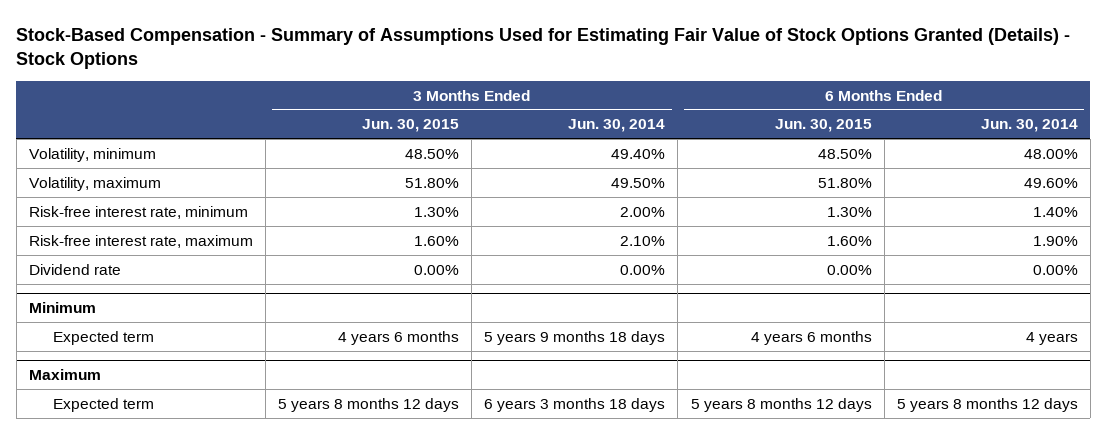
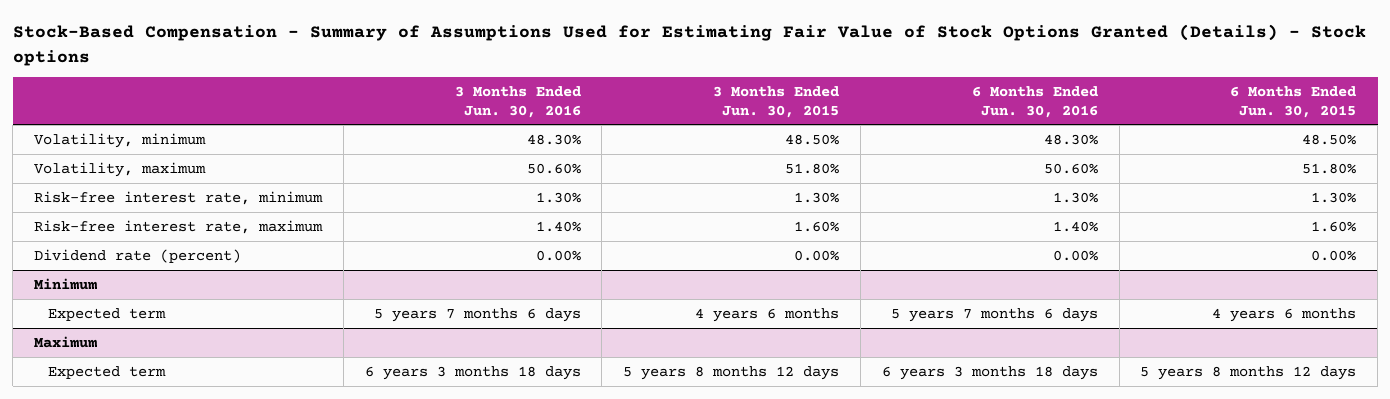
[16,27,1071,70] Stock-Based Compensation - Summary of Assumptions Used for Estimating Fair Value of Stock Options Granted (Details) - Stock Options -> [12,24,1366,66] Stock-Based Compensation - Summary of Assumptions Used for Estimating Fair Value of Stock Options Granted (Details) - Stock options
[568,119,666,133] Jun. 30, 2014 -> none
[980,119,1078,133] Jun. 30, 2014 -> none
none -> [454,86,581,118] 3 Months Ended Jun. 30, 2016
none -> [971,86,1098,118] 6 Months Ended Jun. 30, 2016
[29,263,122,275] Dividend rate -> [34,248,242,263] Dividend rate (percent)

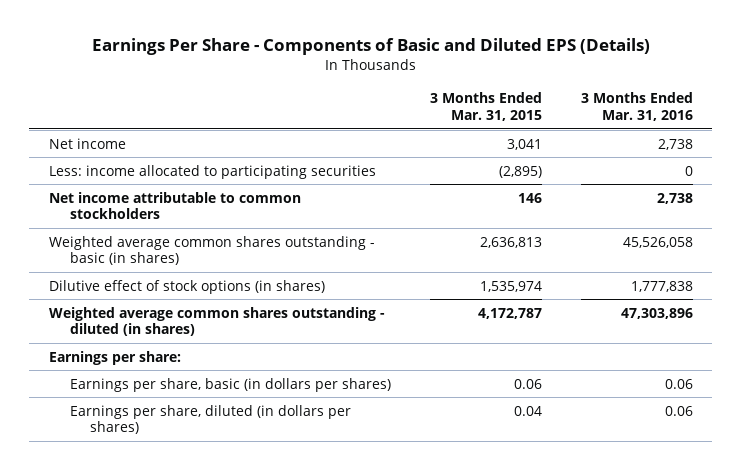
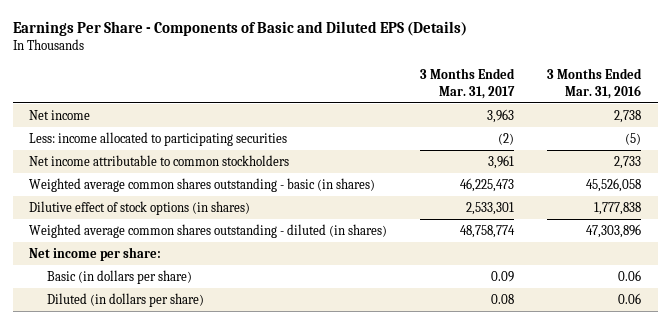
[429,92,542,122] 3 Months Ended Mar. 31, 2015 -> none
none -> [420,68,516,99] 3 Months Ended Mar. 31, 2017
[684,165,693,176] 0 -> [625,132,642,145] (5)
[656,192,693,204] 2,738 -> [614,155,642,169] 2,733
[48,350,181,365] Earnings per share: -> [29,246,162,261] Net income per share:
[69,377,391,392] Earnings per share, basic (in dollars per shares) -> [47,269,193,284] Basic (in dollars per share)
[69,404,351,435] Earnings per share, diluted (in dollars per shares) -> [47,292,205,307] Diluted (in dollars per share)

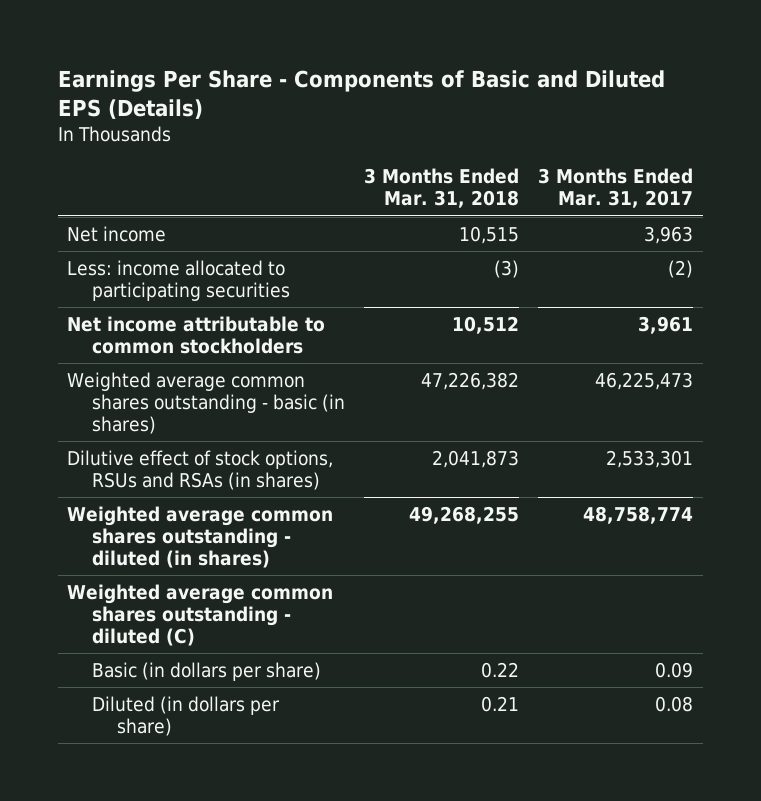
[547,68,643,99] 3 Months Ended Mar. 31, 2016 -> none
none -> [364,168,520,209] 3 Months Ended Mar. 31, 2018
[29,200,251,215] Dilutive effect of stock options (in shares) -> [67,450,334,490] Dilutive effect of stock options, RSUs and RSAs (in shares)
[29,246,162,261] Net income per share: -> [67,584,334,646] Weighted average common shares outstanding - diluted (C)

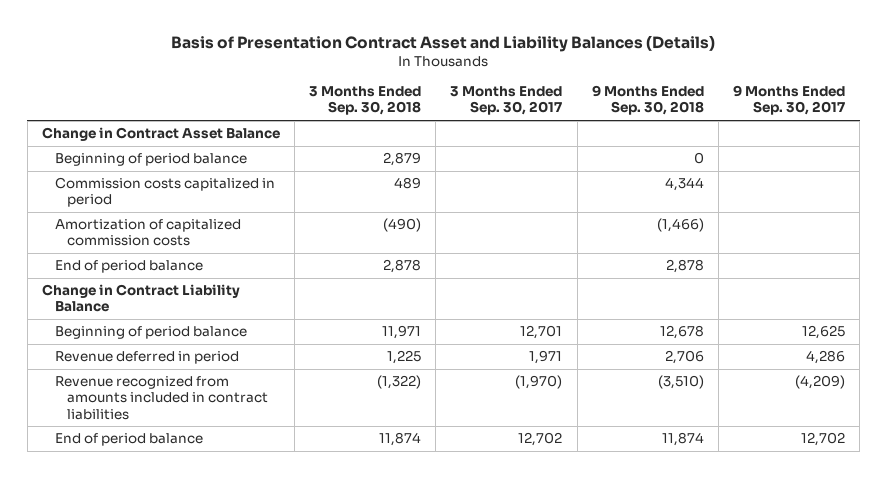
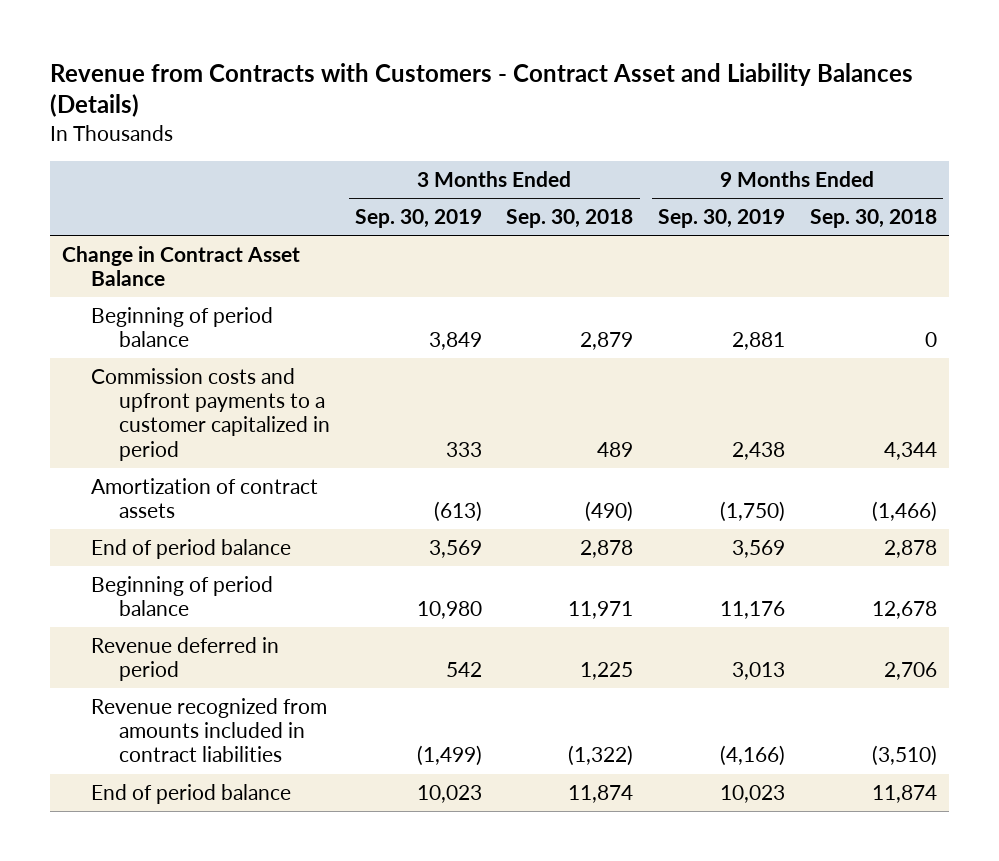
[171,34,716,52] Basis of Presentation Contract Asset and Liability Balances (Details) -> [50,62,914,118] Revenue from Contracts with Customers - Contract Asset and Liability Balances (Details)
[450,86,563,116] 3 Months Ended Sep. 30, 2017 -> none
[733,85,846,116] 9 Months Ended Sep. 30, 2017 -> none
none -> [354,208,482,228] Sep. 30, 2019
none -> [658,208,786,228] Sep. 30, 2019
[54,177,275,208] Commission costs capitalized in period -> [90,367,331,461] Commission costs and upfront payments to a customer capitalized in period
[54,219,241,247] Amortization of capitalized commission costs -> [90,477,318,519] Amortization of contract assets
[41,284,240,313] Change in Contract Liability Balance -> none

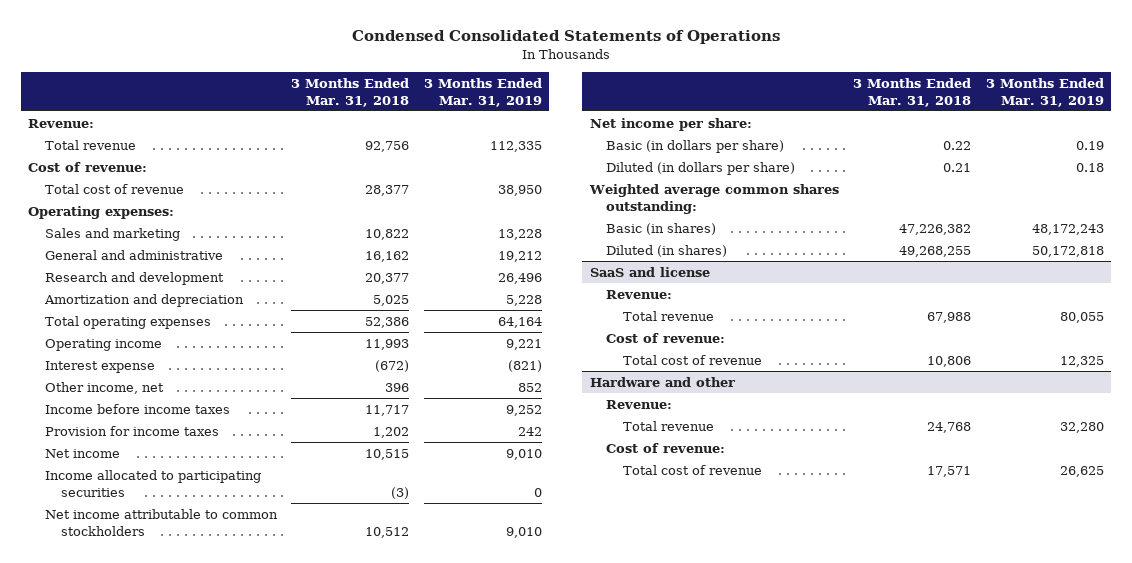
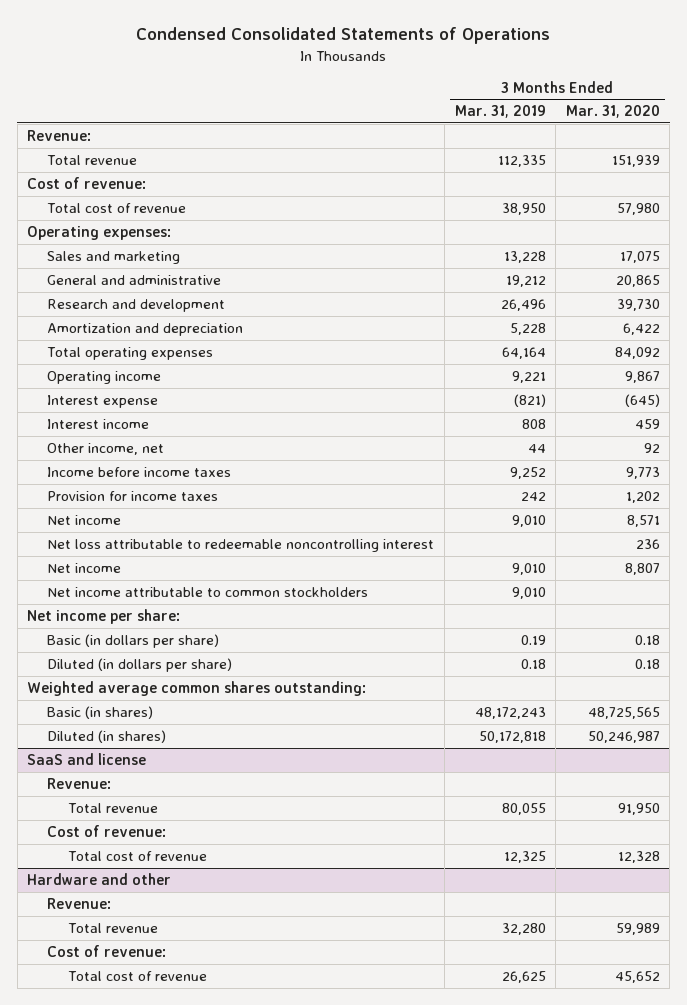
[291,77,410,107] 3 Months Ended Mar. 31, 2018 -> none
none -> [565,105,660,119] Mar. 31, 2020
none -> [47,418,150,429] Interest income
[518,382,543,392] 852 -> [527,443,546,453] 44
[44,469,261,497] Income allocated to participating securities -> none
none -> [47,538,435,552] Net loss attributable to redeemable noncontrolling interest
none -> [47,562,122,573] Net income

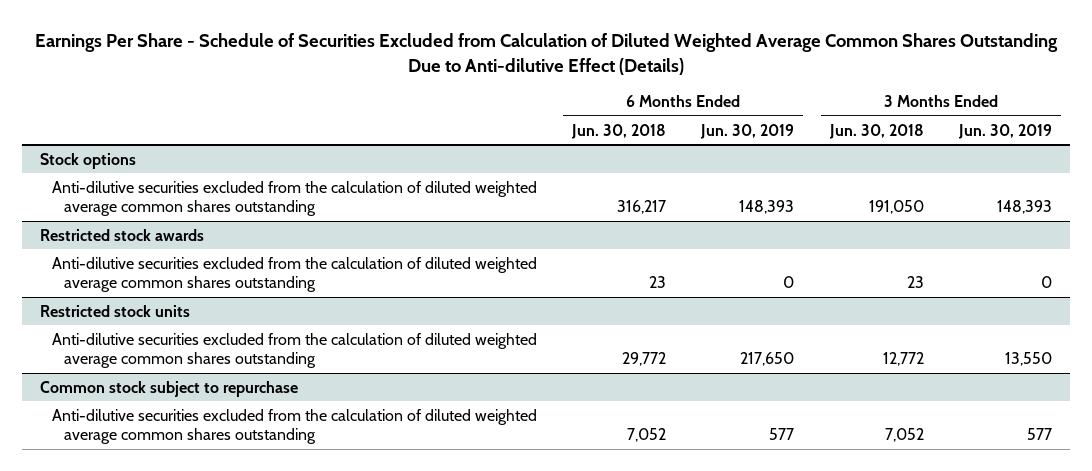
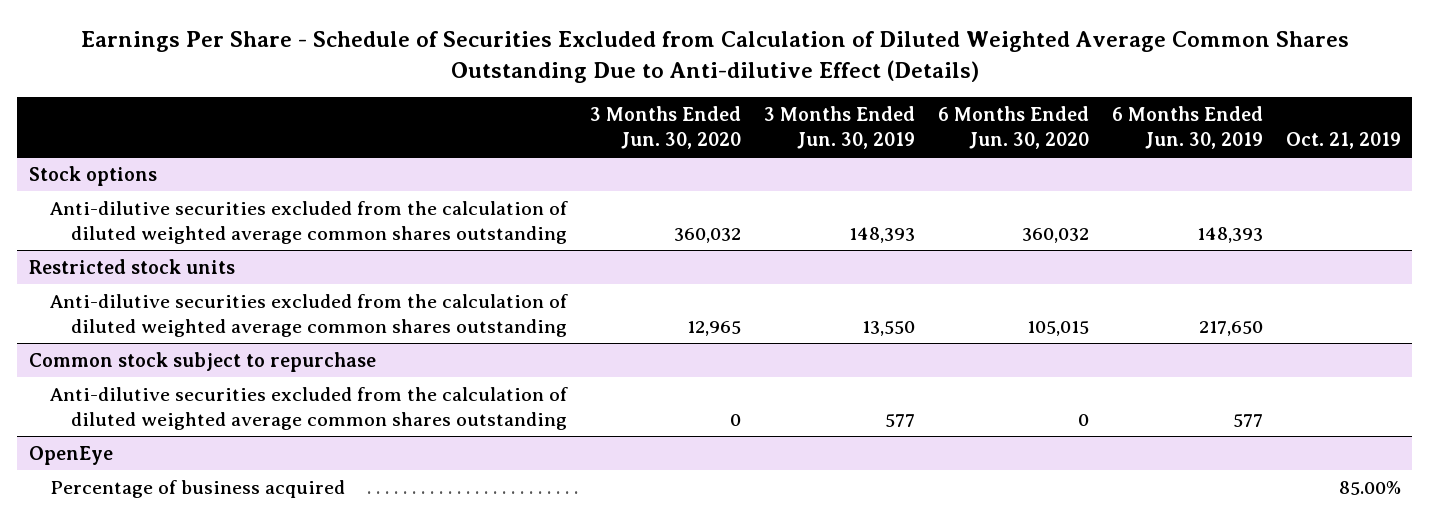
[571,123,667,139] Jun. 30, 2018 -> none
[828,123,924,139] Jun. 30, 2018 -> none
none -> [589,105,741,149] 3 Months Ended Jun. 30, 2020
none -> [937,105,1089,149] 6 Months Ended Jun. 30, 2020
none -> [1285,131,1401,149] Oct. 21, 2019
[39,228,204,241] Restricted stock awards -> none
[51,256,537,292] Anti-dilutive securities excluded from the calculation of diluted weighted average common shares outstanding -> none
none -> [28,445,113,465] OpenEye
none -> [49,479,345,498] Percentage of business acquired

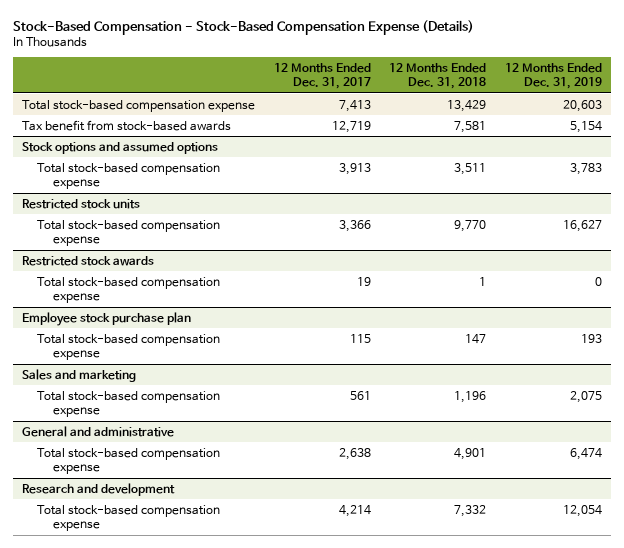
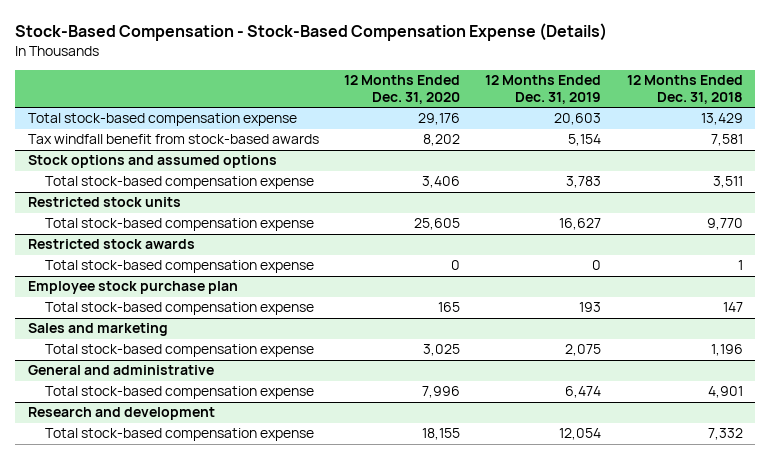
[273,62,371,90] 12 Months Ended Dec. 31, 2017 -> none
none -> [344,75,461,104] 12 Months Ended Dec. 31, 2020
[22,119,232,131] Tax benefit from stock-based awards -> [28,134,320,145] Tax windfall benefit from stock-based awards

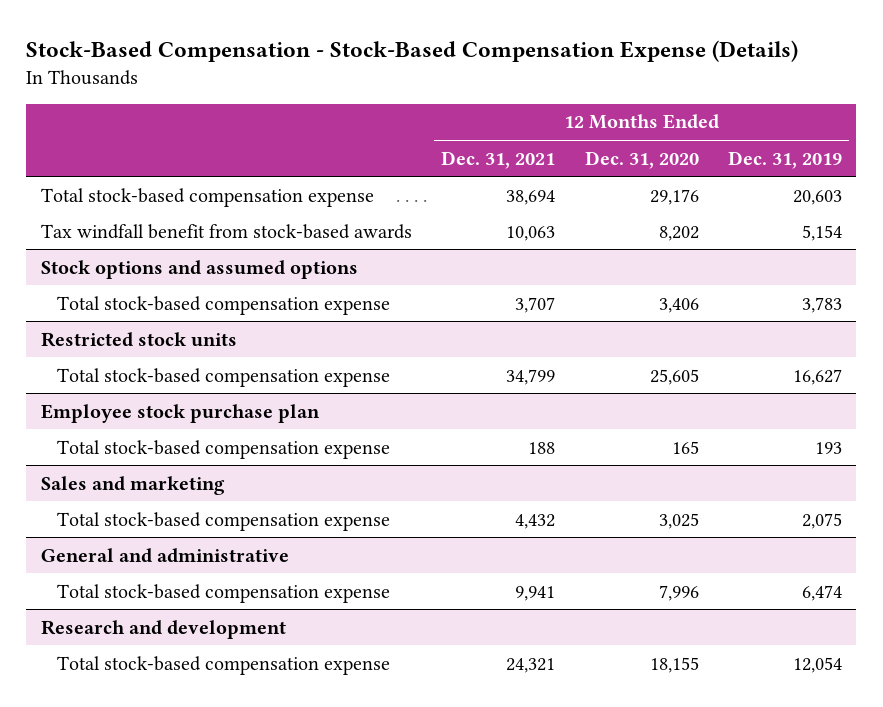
[626,75,743,104] 12 Months Ended Dec. 31, 2018 -> none
none -> [441,150,556,169] Dec. 31, 2021
[28,239,196,250] Restricted stock awards -> none
[45,260,315,274] Total stock-based compensation expense -> none

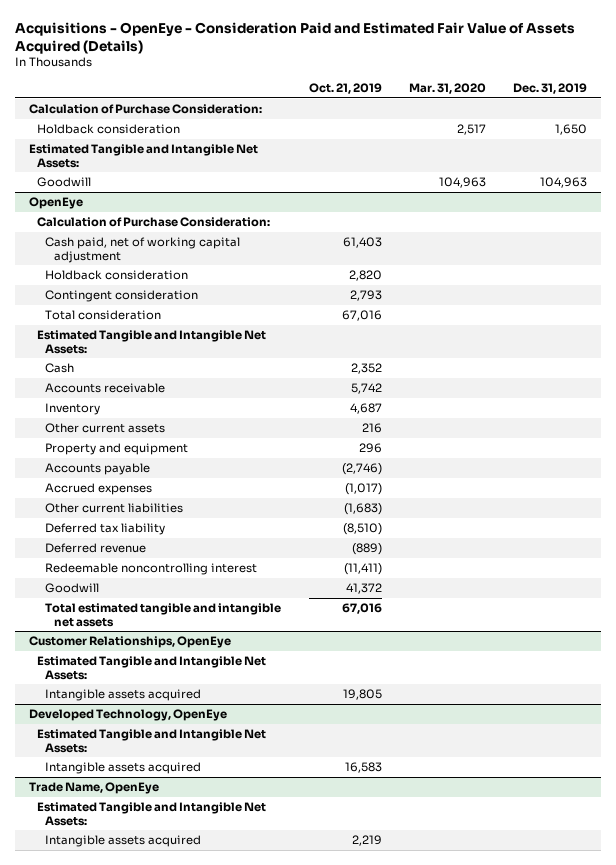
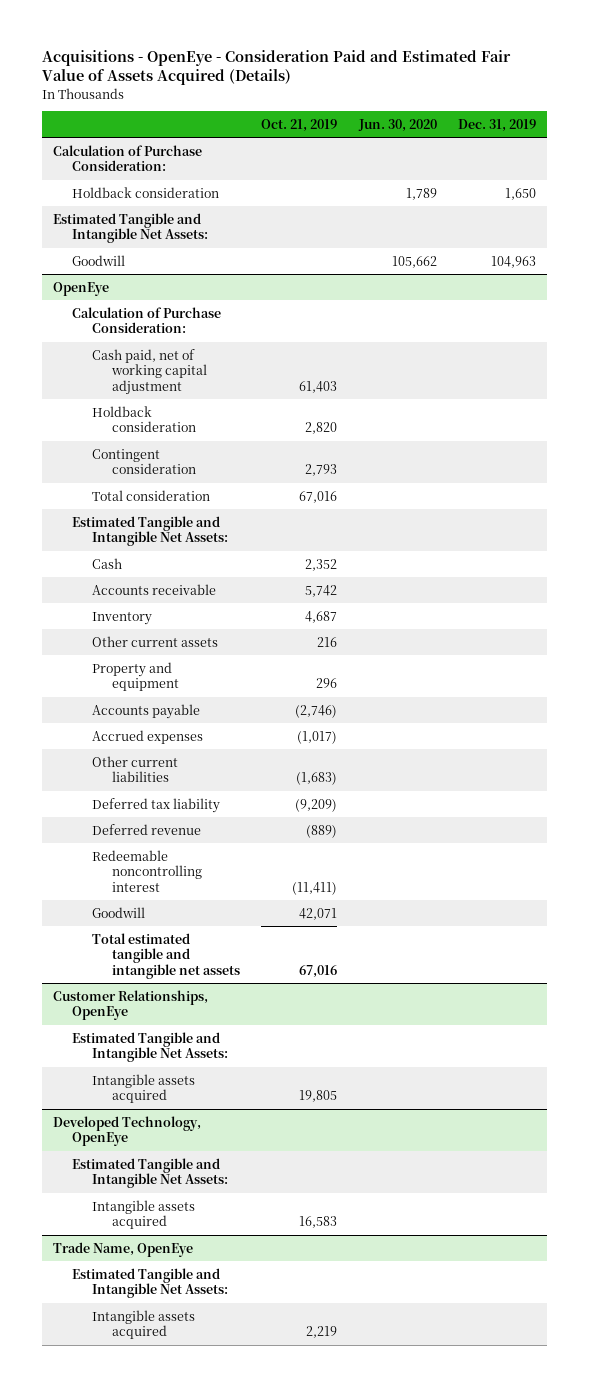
[408,83,486,95] Mar. 31, 2020 -> none
none -> [357,118,437,132] Jun. 30, 2020
[342,523,382,536] (8,510) -> [295,798,338,812] (9,209)
[345,583,382,595] 41,372 -> [299,907,338,920] 42,071

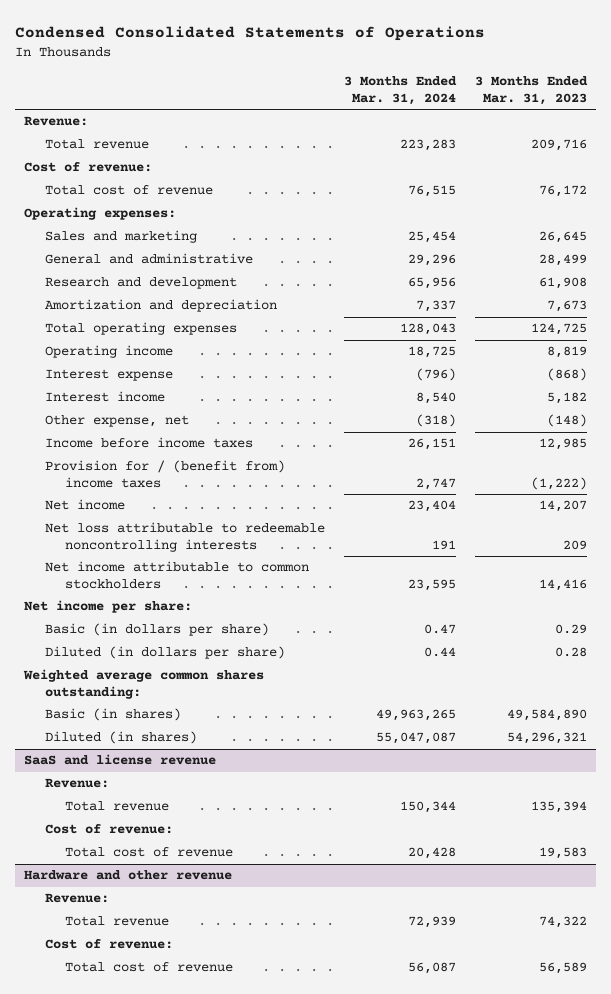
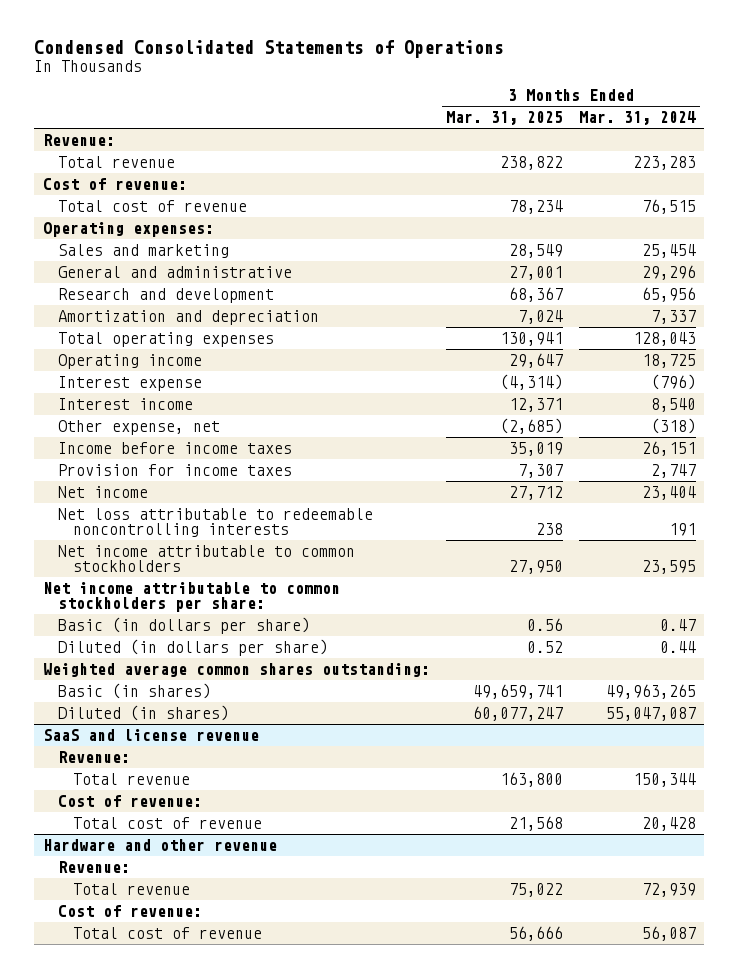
[474,76,588,105] 3 Months Ended Mar. 31, 2023 -> none
none -> [445,111,563,126] Mar. 31, 2025
[44,460,285,488] Provision for / (benefit from) income taxes -> [57,463,292,476] Provision for income taxes
[24,600,193,614] Net income per share: -> [42,581,340,612] Net income attributable to common stockholders per share:

